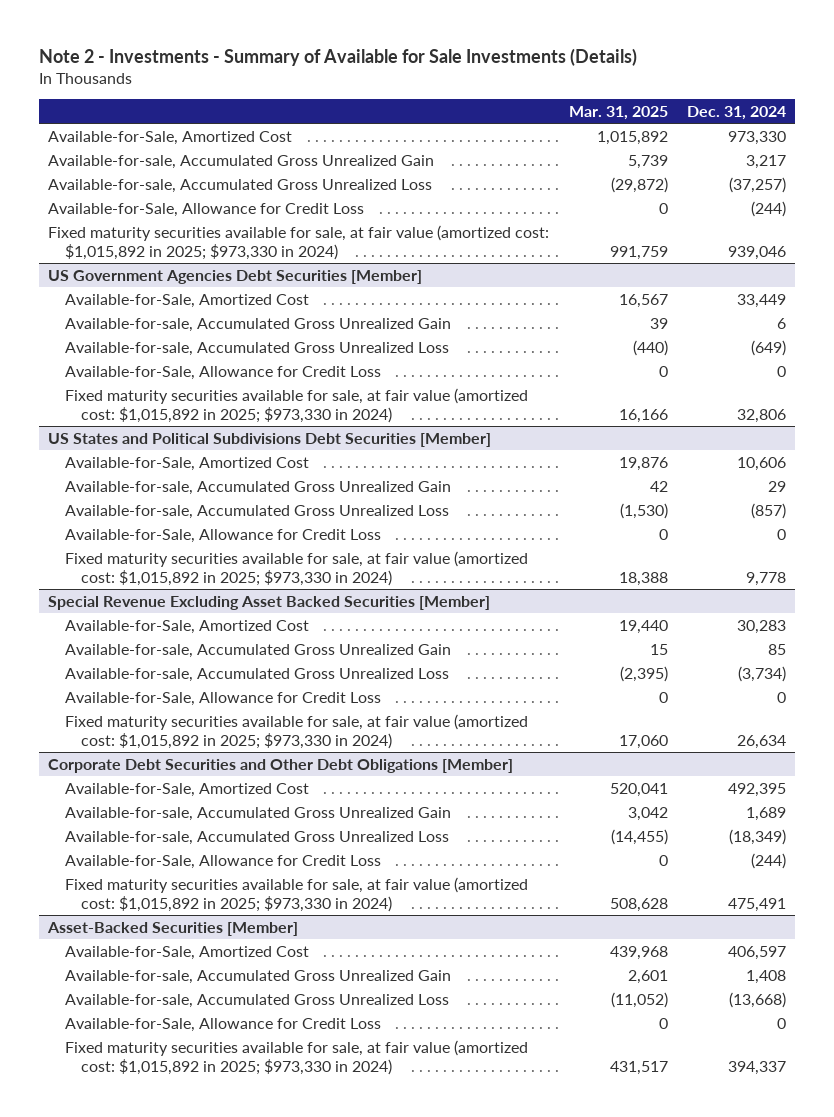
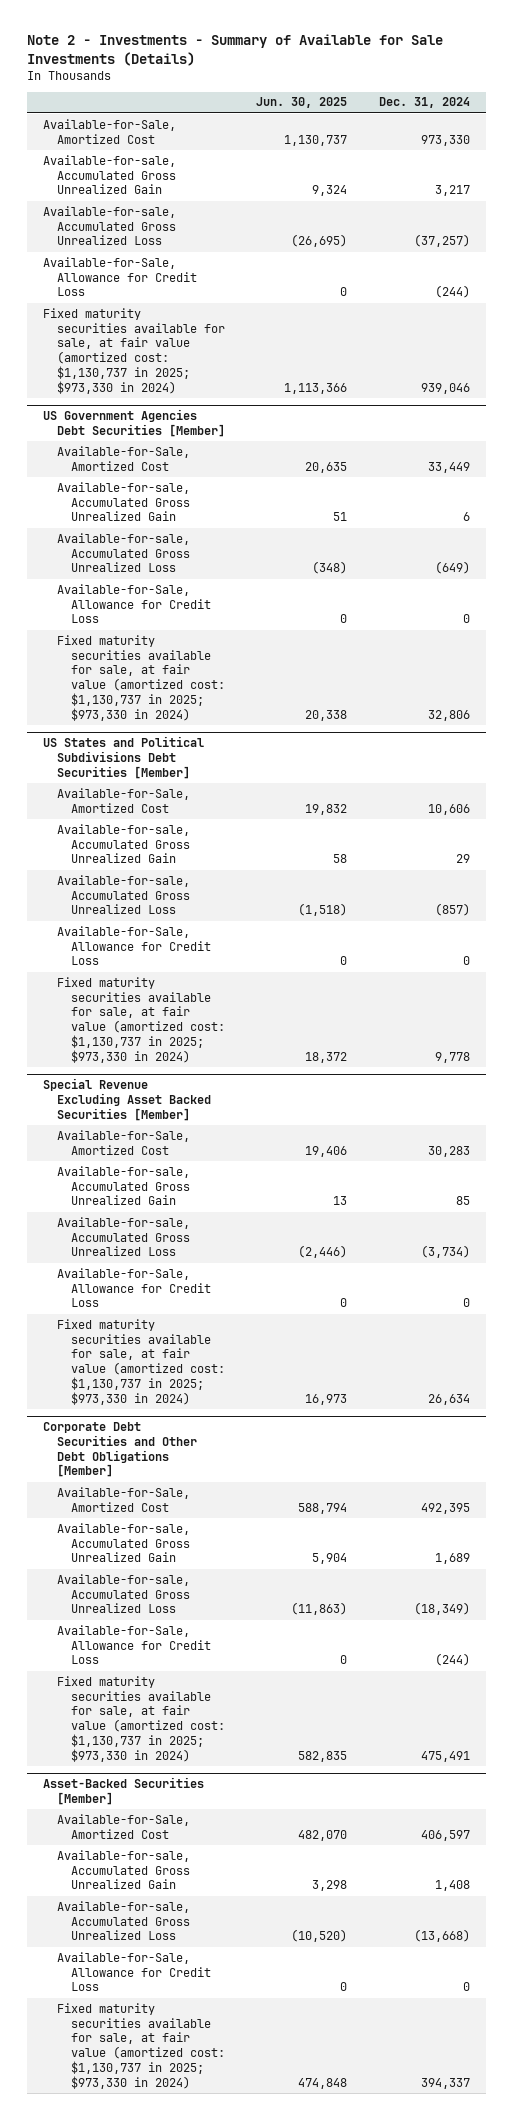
[568,105,668,120] Mar. 31, 2025 -> none
none -> [256,97,348,109] Jun. 30, 2025
[48,224,550,260] Fixed maturity securities available for sale, at fair value (amortized cost: $1,015,892 in 2025; $973,330 in 2024) -> [42,307,225,394] Fixed maturity securities available for sale, at fair value (amortized cost: $1,130,737 in 2025; $973,330 in 2024)
[64,387,528,423] Fixed maturity securities available for sale, at fair value (amortized cost: $1,015,892 in 2025; $973,330 in 2024) -> [56,634,225,721] Fixed maturity securities available for sale, at fair value (amortized cost: $1,130,737 in 2025; $973,330 in 2024)
[64,550,528,586] Fixed maturity securities available for sale, at fair value (amortized cost: $1,015,892 in 2025; $973,330 in 2024) -> [56,976,225,1063] Fixed maturity securities available for sale, at fair value (amortized cost: $1,130,737 in 2025; $973,330 in 2024)
[64,713,528,749] Fixed maturity securities available for sale, at fair value (amortized cost: $1,015,892 in 2025; $973,330 in 2024) -> [56,1318,225,1405] Fixed maturity securities available for sale, at fair value (amortized cost: $1,130,737 in 2025; $973,330 in 2024)
[64,876,528,912] Fixed maturity securities available for sale, at fair value (amortized cost: $1,015,892 in 2025; $973,330 in 2024) -> [56,1675,225,1762] Fixed maturity securities available for sale, at fair value (amortized cost: $1,130,737 in 2025; $973,330 in 2024)
[64,1039,528,1075] Fixed maturity securities available for sale, at fair value (amortized cost: $1,015,892 in 2025; $973,330 in 2024) -> [56,2002,225,2089] Fixed maturity securities available for sale, at fair value (amortized cost: $1,130,737 in 2025; $973,330 in 2024)

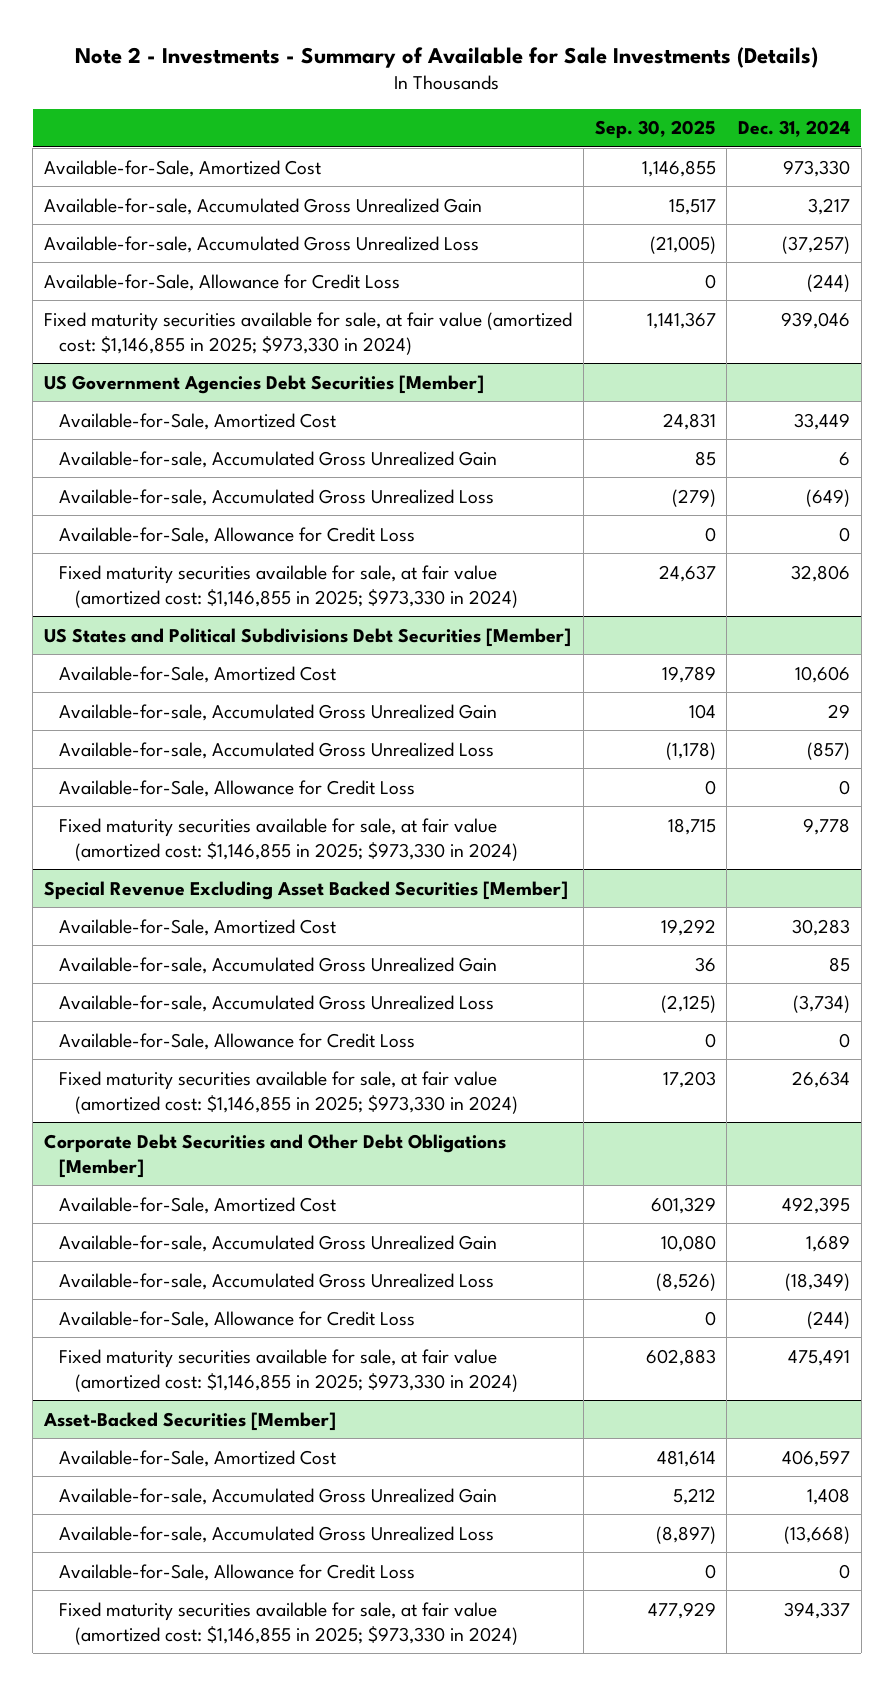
[256,97,348,109] Jun. 30, 2025 -> none
none -> [594,120,716,140] Sep. 30, 2025
[42,307,225,394] Fixed maturity securities available for sale, at fair value (amortized cost: $1,130,737 in 2025; $973,330 in 2024) -> [43,311,572,355] Fixed maturity securities available for sale, at fair value (amortized cost: $1,146,855 in 2025; $973,330 in 2024)
[56,634,225,721] Fixed maturity securities available for sale, at fair value (amortized cost: $1,130,737 in 2025; $973,330 in 2024) -> [59,564,518,608] Fixed maturity securities available for sale, at fair value (amortized cost: $1,146,855 in 2025; $973,330 in 2024)
[56,976,225,1063] Fixed maturity securities available for sale, at fair value (amortized cost: $1,130,737 in 2025; $973,330 in 2024) -> [59,817,518,861] Fixed maturity securities available for sale, at fair value (amortized cost: $1,146,855 in 2025; $973,330 in 2024)
[56,1318,225,1405] Fixed maturity securities available for sale, at fair value (amortized cost: $1,130,737 in 2025; $973,330 in 2024) -> [59,1070,518,1114] Fixed maturity securities available for sale, at fair value (amortized cost: $1,146,855 in 2025; $973,330 in 2024)
[56,1675,225,1762] Fixed maturity securities available for sale, at fair value (amortized cost: $1,130,737 in 2025; $973,330 in 2024) -> [59,1348,518,1392] Fixed maturity securities available for sale, at fair value (amortized cost: $1,146,855 in 2025; $973,330 in 2024)
[56,2002,225,2089] Fixed maturity securities available for sale, at fair value (amortized cost: $1,130,737 in 2025; $973,330 in 2024) -> [59,1601,518,1645] Fixed maturity securities available for sale, at fair value (amortized cost: $1,146,855 in 2025; $973,330 in 2024)

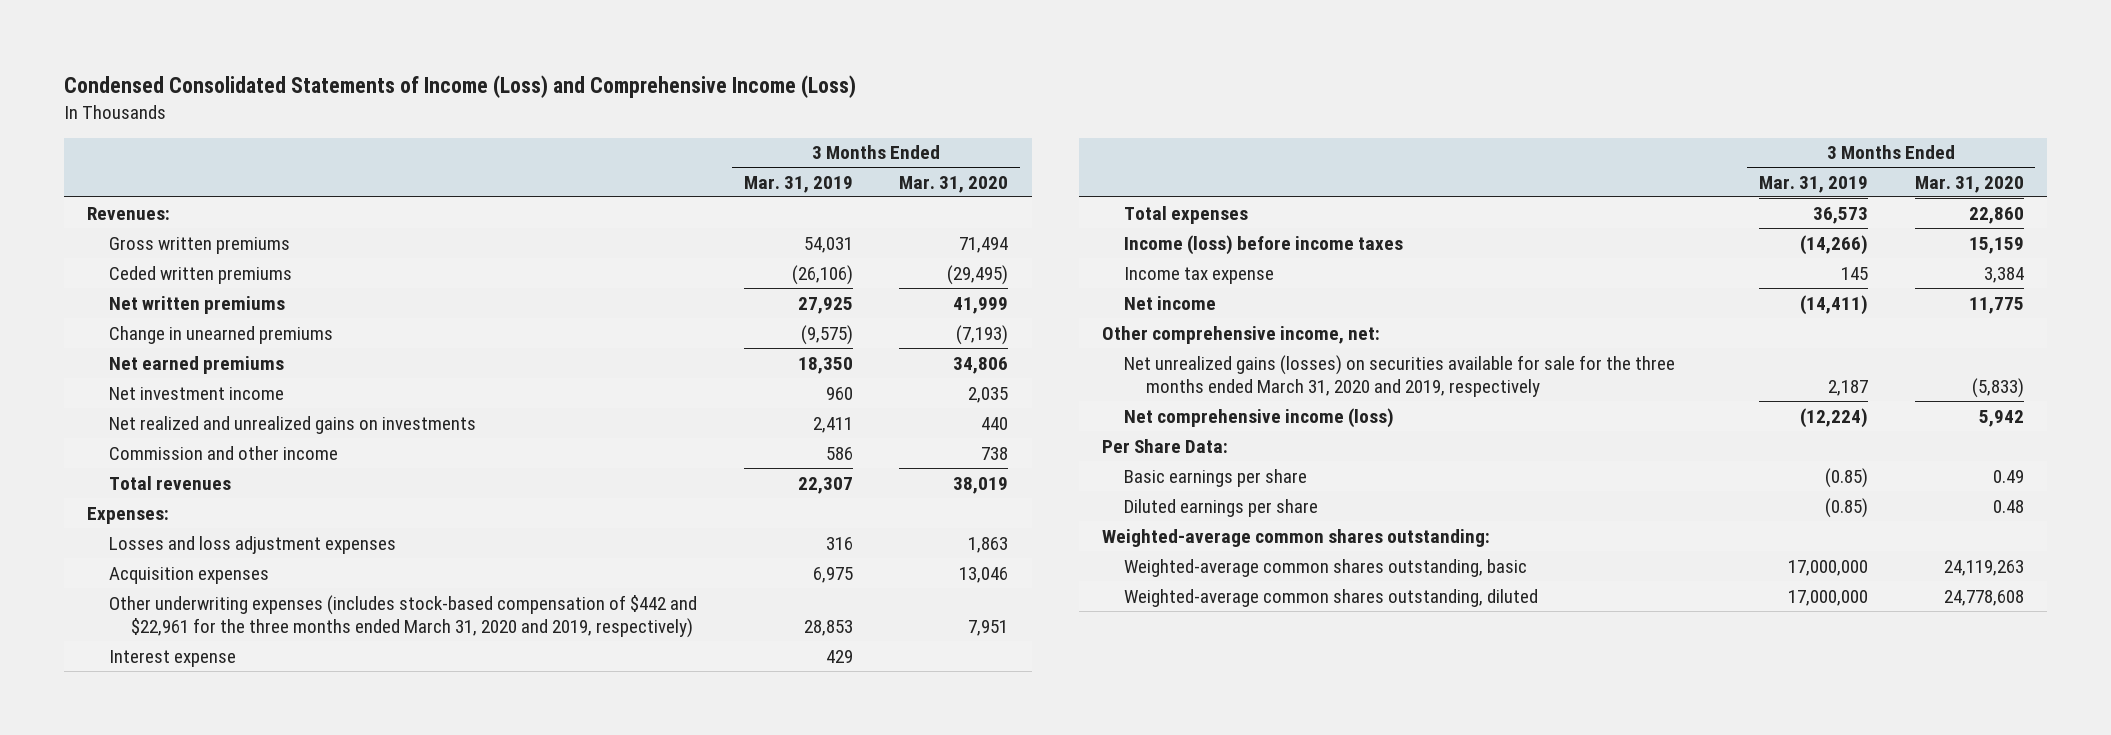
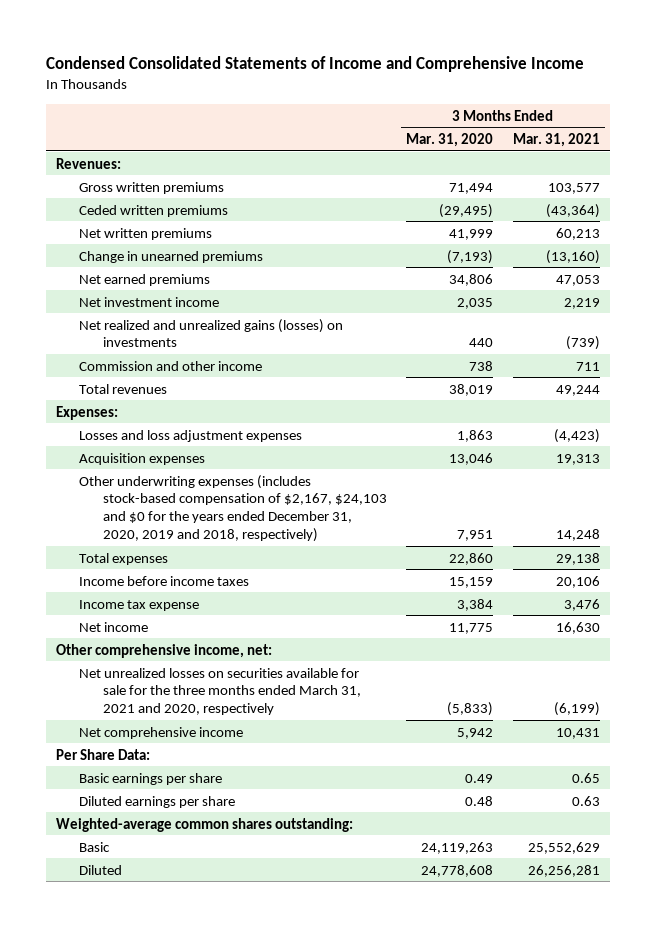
[63,75,856,99] Condensed Consolidated Statements of Income (Loss) and Comprehensive Income (Loss) -> [45,55,584,72] Condensed Consolidated Statements of Income and Comprehensive Income
[743,175,853,193] Mar. 31, 2019 -> none
none -> [512,132,600,147] Mar. 31, 2021
[109,415,477,434] Net realized and unrealized gains on investments -> [79,318,344,348] Net realized and unrealized gains (losses) on investments
[109,649,237,667] Interest expense -> none
[109,594,698,638] Other underwriting expenses (includes stock-based compensation of $442 and $22,961 for the three months ended March 31, 2020 and 2019, respectively) -> [79,474,387,542] Other underwriting expenses (includes stock-based compensation of $2,167, $24,103 and $0 for the years ended December 31, 2020, 2019 and 2018, respectively)
[1124,234,1404,255] Income (loss) before income taxes -> [79,575,250,586] Income before income taxes
[1124,354,1676,397] Net unrealized gains (losses) on securities available for sale for the three months ended March 31, 2020 and 2019, respectively -> [79,667,361,716] Net unrealized losses on securities available for sale for the three months ended March 31, 2021 and 2020, respectively
[1124,407,1395,428] Net comprehensive income (loss) -> [79,726,244,739] Net comprehensive income
[1124,558,1528,577] Weighted-average common shares outstanding, basic -> [79,841,111,852] Basic
[1124,588,1539,607] Weighted-average common shares outstanding, diluted -> [79,864,123,875] Diluted

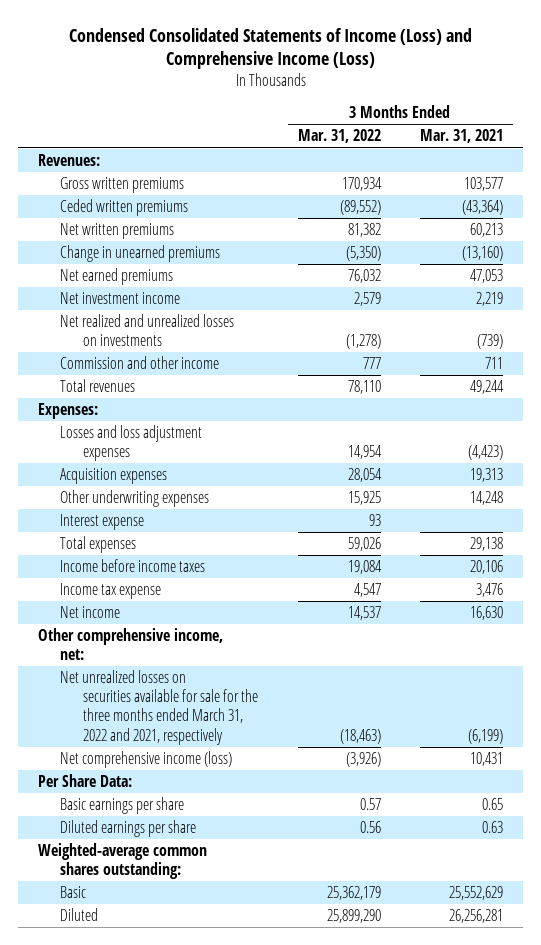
[45,55,584,72] Condensed Consolidated Statements of Income and Comprehensive Income -> [68,27,472,70] Condensed Consolidated Statements of Income (Loss) and Comprehensive Income (Loss)
[406,132,494,147] Mar. 31, 2020 -> none
none -> [297,129,381,144] Mar. 31, 2022
[79,318,344,348] Net realized and unrealized gains (losses) on investments -> [60,313,235,347] Net realized and unrealized losses on investments
[79,474,387,542] Other underwriting expenses (includes stock-based compensation of $2,167, $24,103 and $0 for the years ended December 31, 2020, 2019 and 2018, respectively) -> [60,489,210,507] Other underwriting expenses
none -> [60,513,145,530] Interest expense
[79,667,361,716] Net unrealized losses on securities available for sale for the three months ended March 31, 2021 and 2020, respectively -> [60,669,258,745] Net unrealized losses on securities available for sale for the three months ended March 31, 2022 and 2021, respectively
[79,726,244,739] Net comprehensive income -> [60,750,233,768] Net comprehensive income (loss)

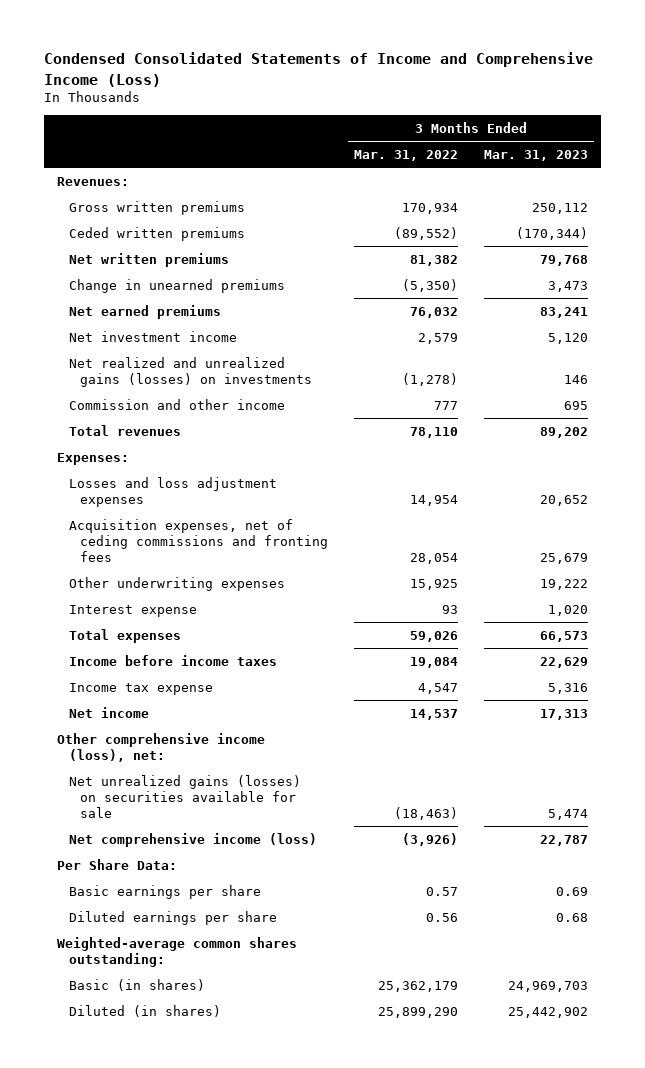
[68,27,472,70] Condensed Consolidated Statements of Income (Loss) and Comprehensive Income (Loss) -> [44,52,594,87] Condensed Consolidated Statements of Income and Comprehensive Income (Loss)
[420,129,504,144] Mar. 31, 2021 -> none
none -> [483,150,588,162] Mar. 31, 2023
[60,313,235,347] Net realized and unrealized losses on investments -> [68,356,313,387] Net realized and unrealized gains (losses) on investments
[60,467,168,484] Acquisition expenses -> [68,518,329,562] Acquisition expenses, net of ceding commissions and fronting fees
[37,627,223,661] Other comprehensive income, net: -> [56,732,265,762] Other comprehensive income (loss), net:
[60,669,258,745] Net unrealized losses on securities available for sale for the three months ended March 31, 2022 and 2021, respectively -> [68,774,301,818] Net unrealized gains (losses) on securities available for sale
[60,885,87,898] Basic -> [68,978,205,991] Basic (in shares)
[60,907,99,921] Diluted -> [68,1004,221,1017] Diluted (in shares)

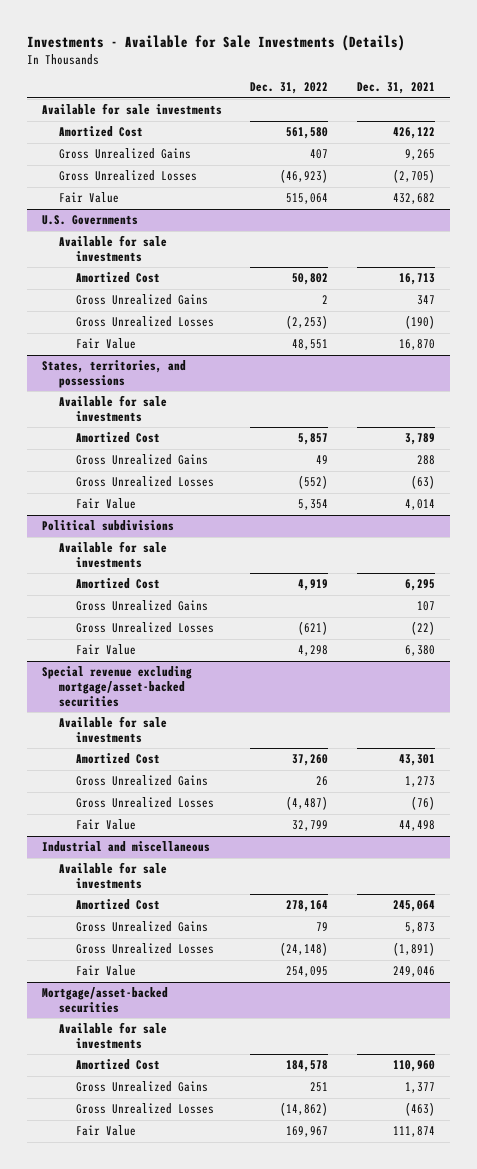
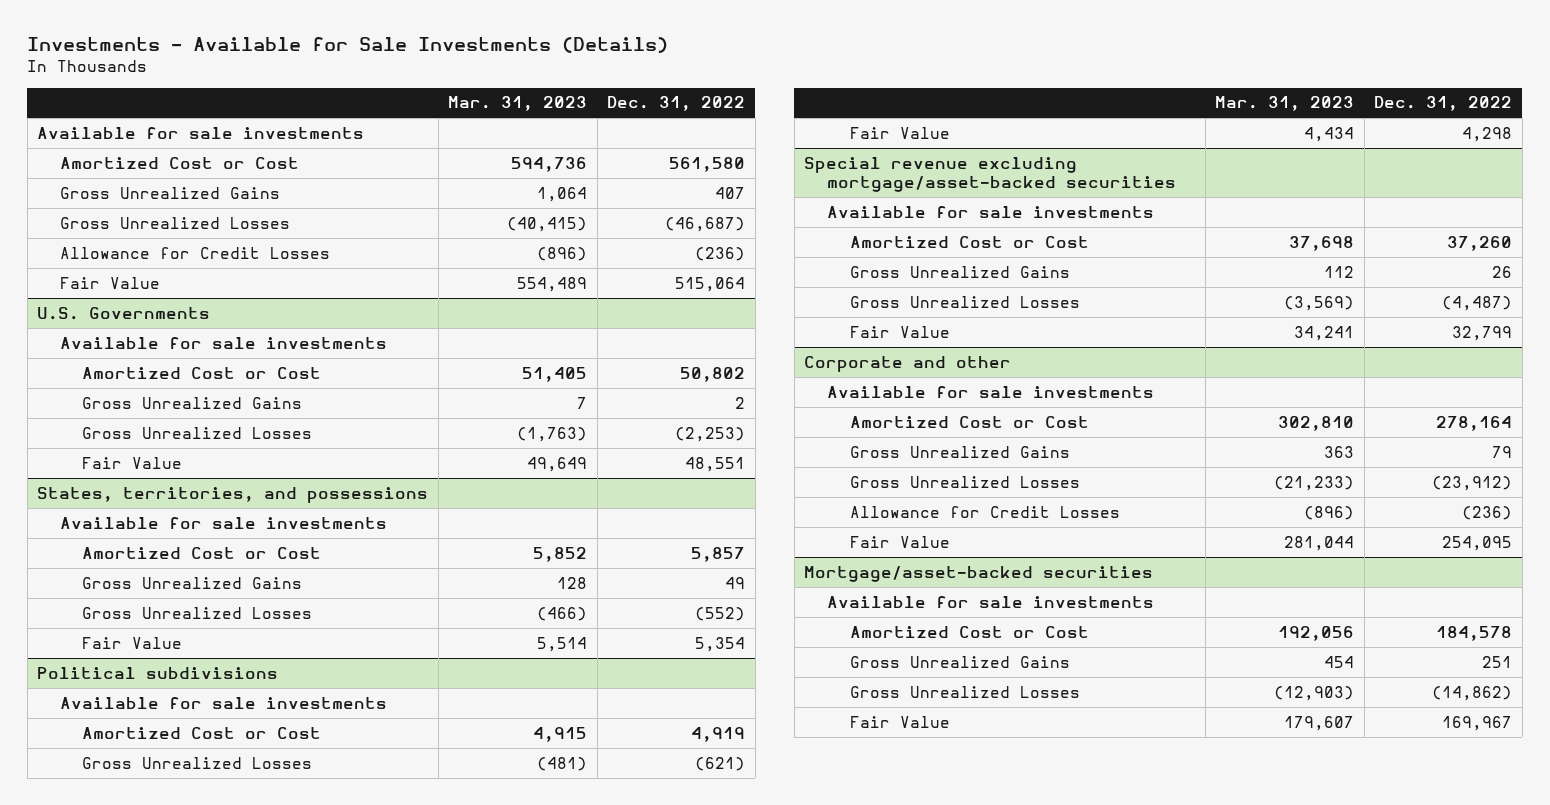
[357,82,436,95] Dec. 31, 2021 -> none
none -> [448,96,588,112] Mar. 31, 2023
[58,126,143,138] Amortized Cost -> [59,156,299,169] Amortized Cost or Cost
[280,169,329,184] (46,923) -> [665,216,746,232] (46,687)
none -> [59,246,330,259] Allowance for Credit Losses
[75,272,160,284] Amortized Cost -> [82,366,322,379] Amortized Cost or Cost
[75,432,160,444] Amortized Cost -> [82,546,322,559] Amortized Cost or Cost
[75,600,208,612] Gross Unrealized Gains -> none
[75,578,160,590] Amortized Cost -> [82,726,322,739] Amortized Cost or Cost
[75,753,160,765] Amortized Cost -> [849,235,1089,248] Amortized Cost or Cost
[41,841,210,853] Industrial and miscellaneous -> none
none -> [804,355,1012,372] Corporate and other
[75,899,160,911] Amortized Cost -> [849,415,1089,428] Amortized Cost or Cost
[280,942,329,957] (24,148) -> [1432,475,1513,491] (23,912)
none -> [849,505,1120,518] Allowance for Credit Losses
[75,1059,160,1071] Amortized Cost -> [849,625,1089,638] Amortized Cost or Cost

